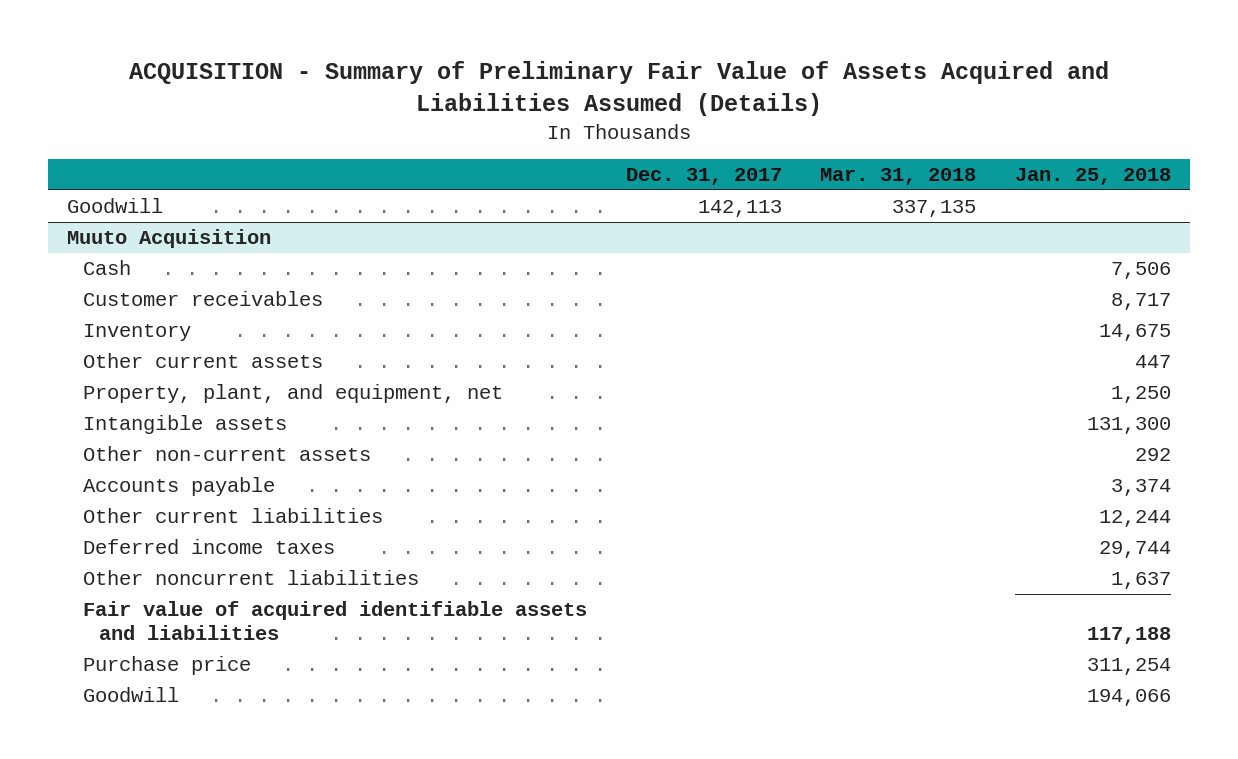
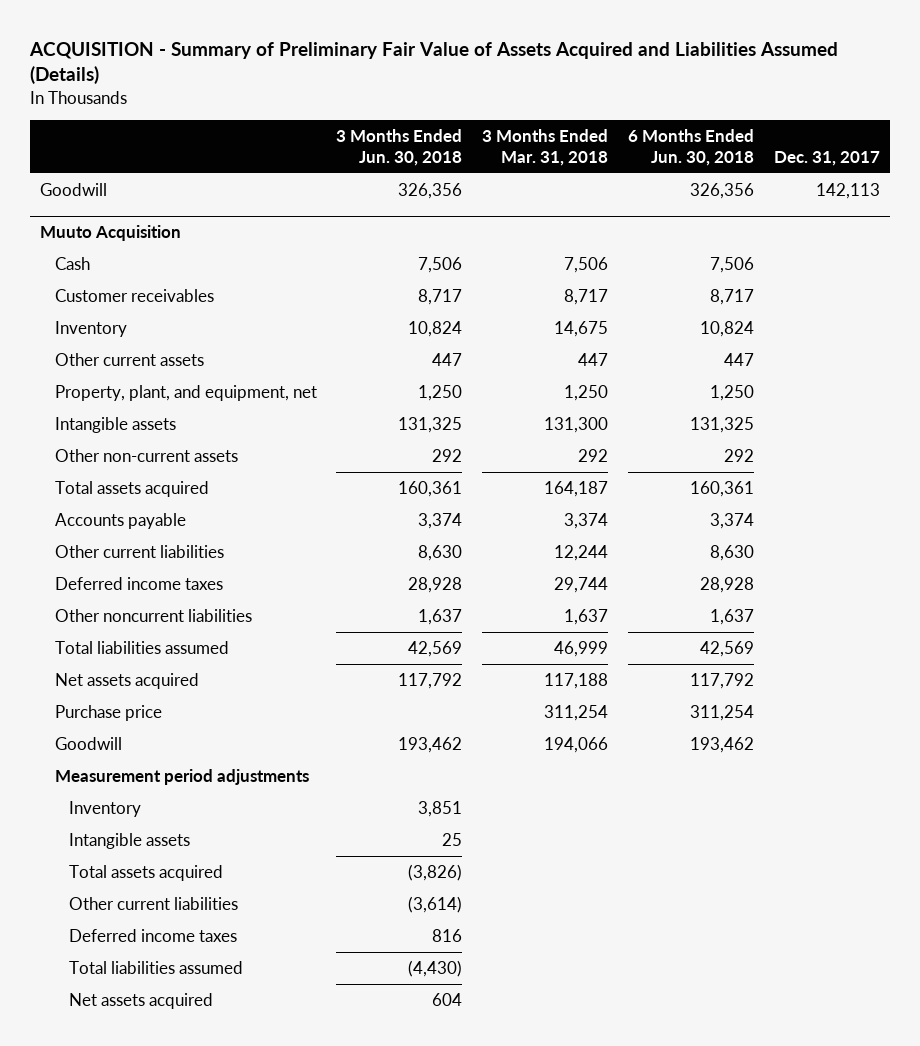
[820,168,977,186] Mar. 31, 2018 -> none
[1014,168,1171,186] Jan. 25, 2018 -> none
none -> [336,129,463,166] 3 Months Ended Jun. 30, 2018
none -> [482,129,609,166] 3 Months Ended Mar. 31, 2018
none -> [628,129,755,166] 6 Months Ended Jun. 30, 2018
none -> [54,480,209,497] Total assets acquired
none -> [54,640,229,654] Total liabilities assumed
[83,601,588,641] Fair value of acquired identifiable assets and liabilities -> [54,672,199,689] Net assets acquired
none -> [54,768,309,785] Measurement period adjustments
none -> [68,800,141,817] Inventory
none -> [68,832,190,849] Intangible assets
none -> [68,864,223,881] Total assets acquired
none -> [68,896,238,910] Other current liabilities
none -> [68,928,237,942] Deferred income taxes
none -> [68,960,243,974] Total liabilities assumed
none -> [68,992,213,1009] Net assets acquired

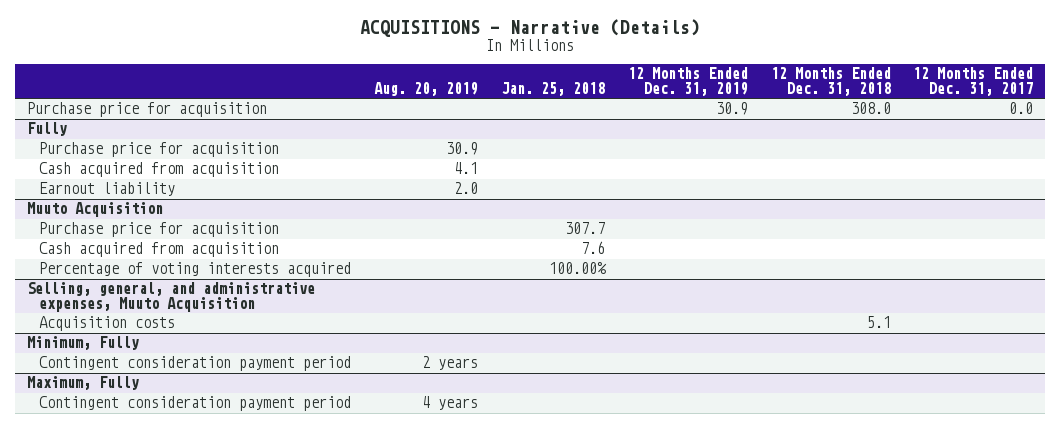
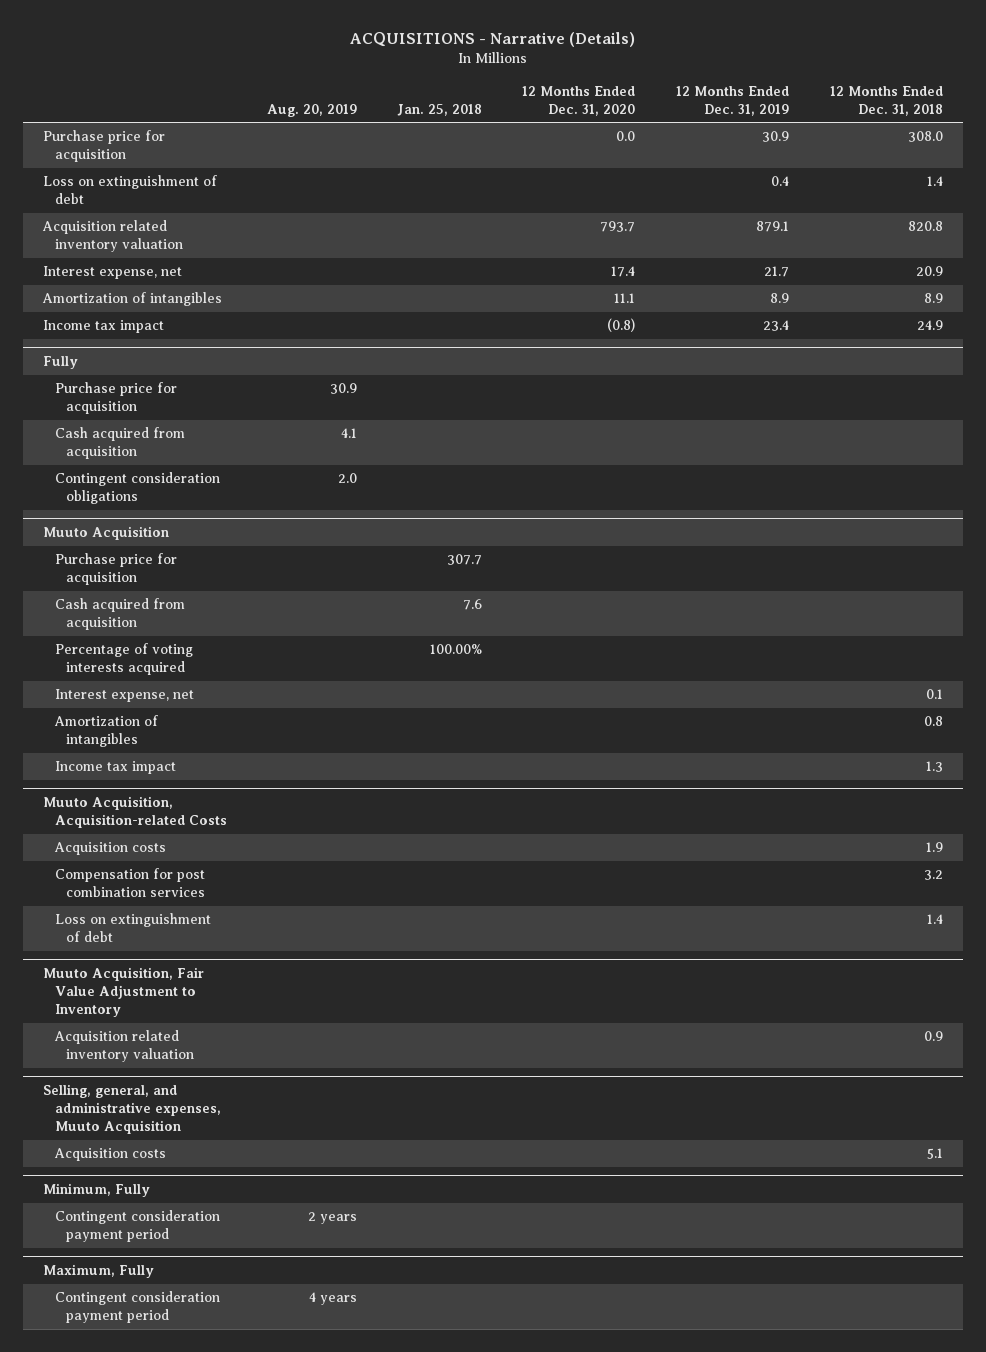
[913,67,1034,97] 12 Months Ended Dec. 31, 2017 -> none
none -> [522,85,636,116] 12 Months Ended Dec. 31, 2020
none -> [43,175,218,205] Loss on extinguishment of debt
none -> [42,220,183,253] Acquisition related inventory valuation
none -> [43,266,183,280] Interest expense, net
none -> [42,292,223,307] Amortization of intangibles
none -> [43,320,165,334] Income tax impact
[38,182,175,197] Earnout liability -> [54,472,220,505] Contingent consideration obligations
none -> [54,689,194,703] Interest expense, net
none -> [53,715,158,748] Amortization of intangibles
none -> [54,761,176,775] Income tax impact
none -> [43,796,227,829] Muuto Acquisition, Acquisition-related Costs
none -> [53,842,166,856] Acquisition costs
none -> [54,868,205,898] Compensation for post combination services
none -> [54,913,211,943] Loss on extinguishment of debt
none -> [43,967,205,1017] Muuto Acquisition, Fair Value Adjustment to Inventory
none -> [53,1030,194,1063] Acquisition related inventory valuation

